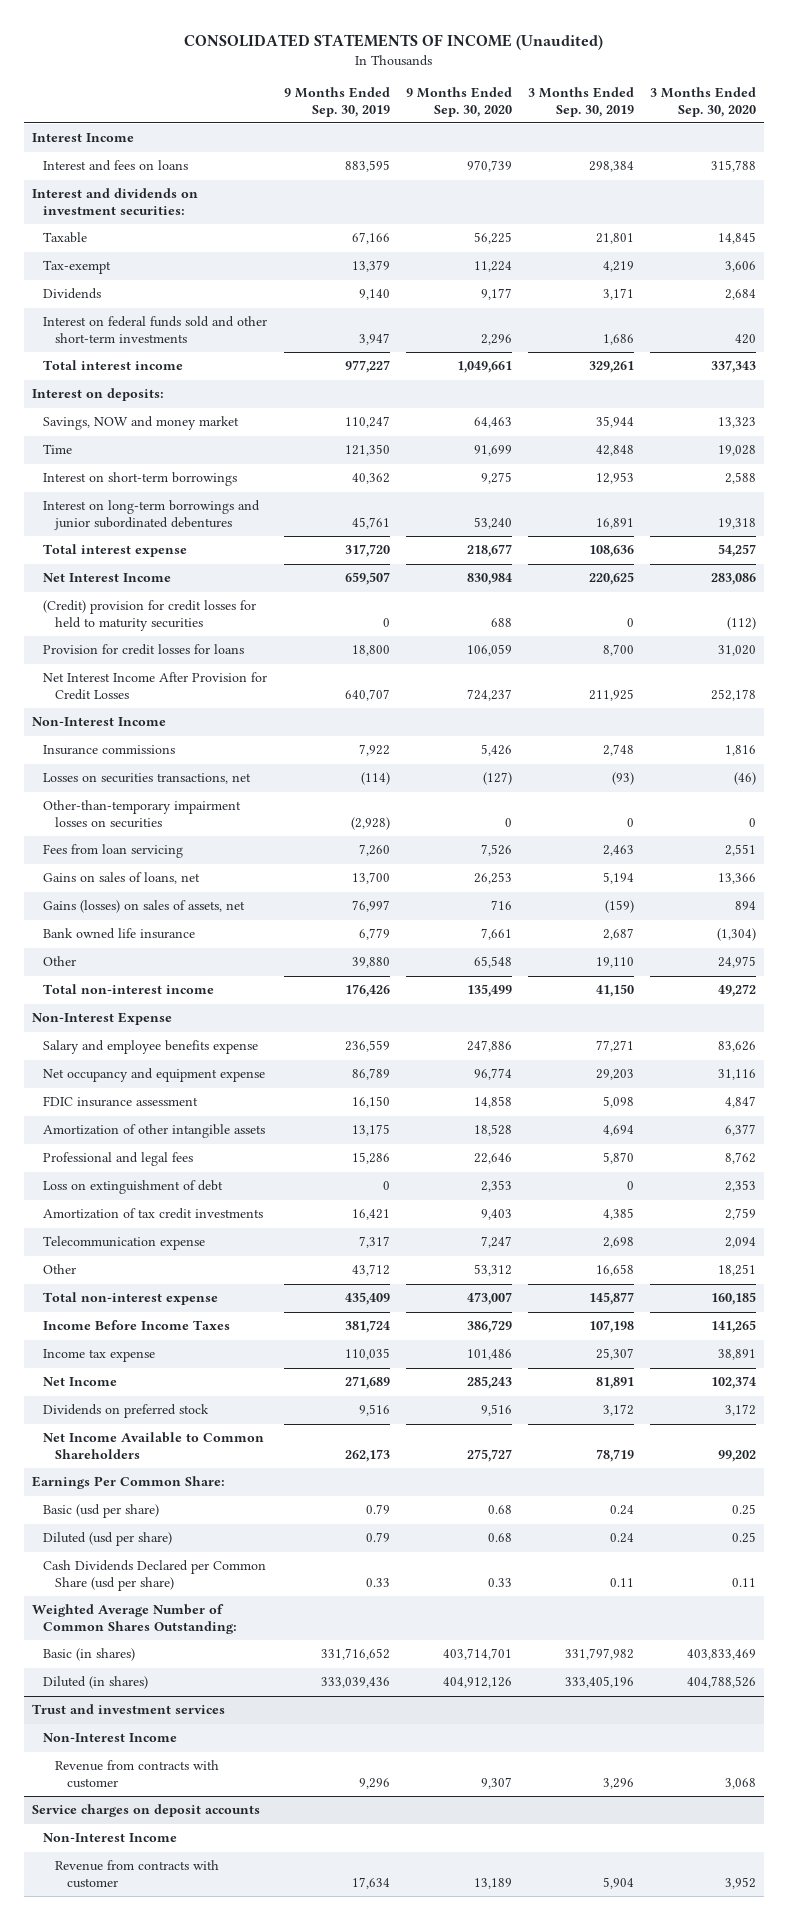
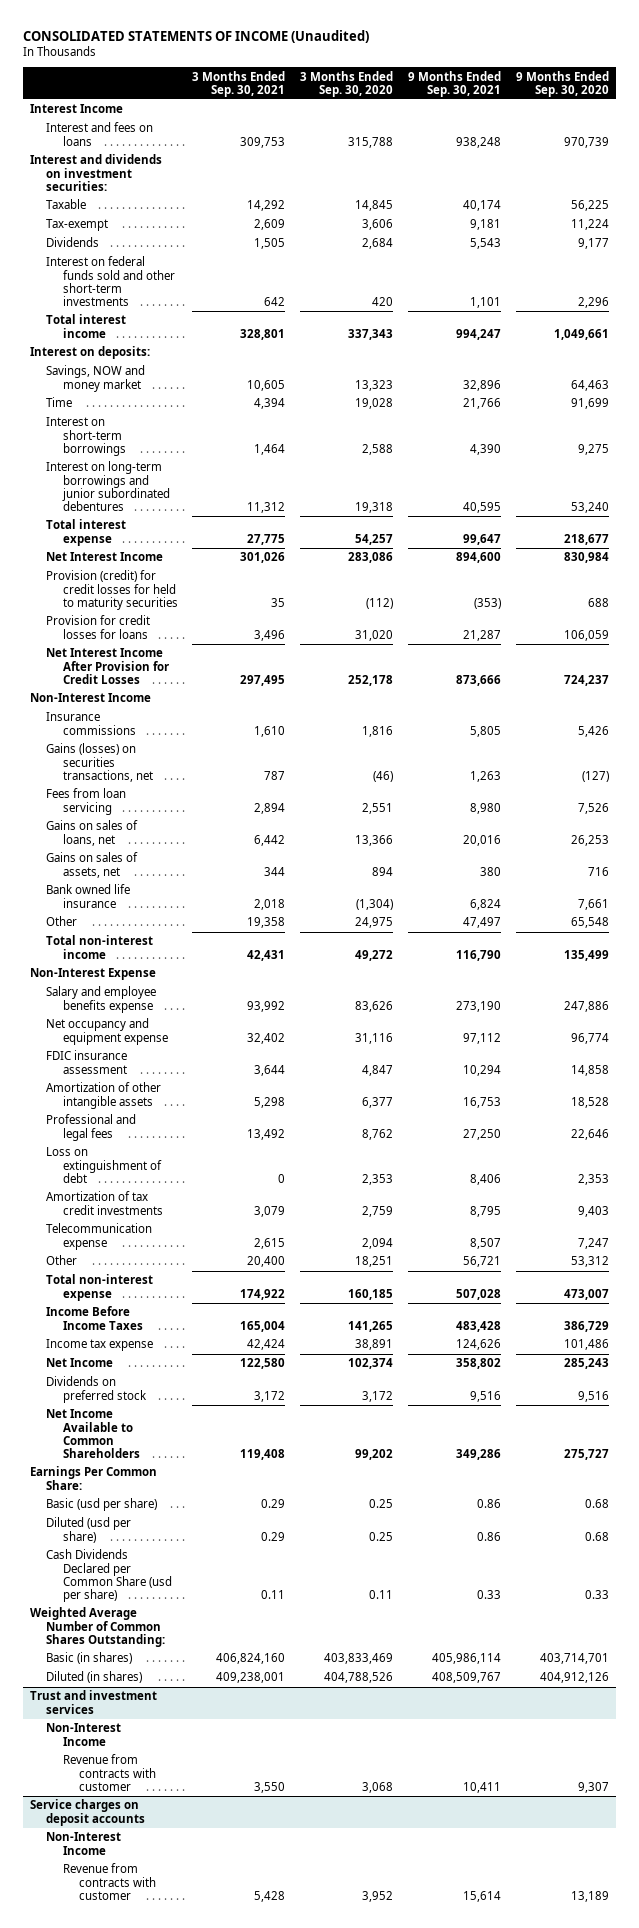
[283,86,390,117] 9 Months Ended Sep. 30, 2019 -> none
[527,86,634,117] 3 Months Ended Sep. 30, 2019 -> none
none -> [192,70,286,97] 3 Months Ended Sep. 30, 2021
none -> [407,70,501,97] 9 Months Ended Sep. 30, 2021
[43,600,257,632] (Credit) provision for credit losses for held to maturity securities -> [46,570,178,610] Provision (credit) for credit losses for held to maturity securities
[43,800,242,829] Other-than-temporary impairment losses on securities -> none
[43,773,252,785] Losses on securities transactions, net -> [46,743,153,782] Gains (losses) on securities transactions, net
[43,900,246,914] Gains (losses) on sales of assets, net -> [46,852,139,878] Gains on sales of assets, net

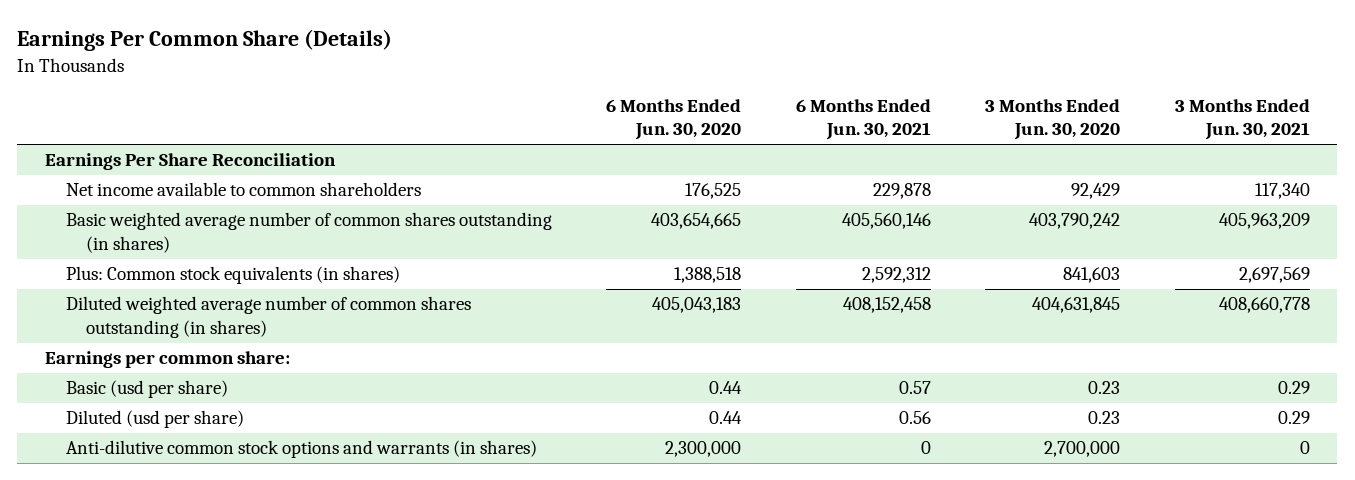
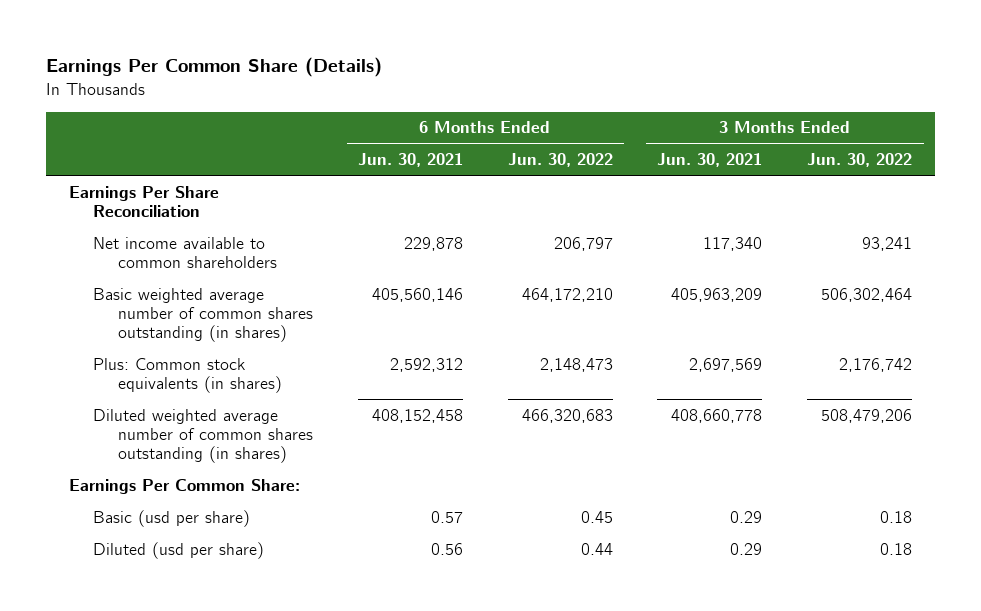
[606,98,742,141] 6 Months Ended Jun. 30, 2020 -> none
[985,98,1121,141] 3 Months Ended Jun. 30, 2020 -> none
none -> [507,153,613,168] Jun. 30, 2022
none -> [807,153,913,168] Jun. 30, 2022
[44,351,290,369] Earnings per common share: -> [68,478,300,494] Earnings Per Common Share:
[65,440,537,459] Anti-dilutive common stock options and warrants (in shares) -> none

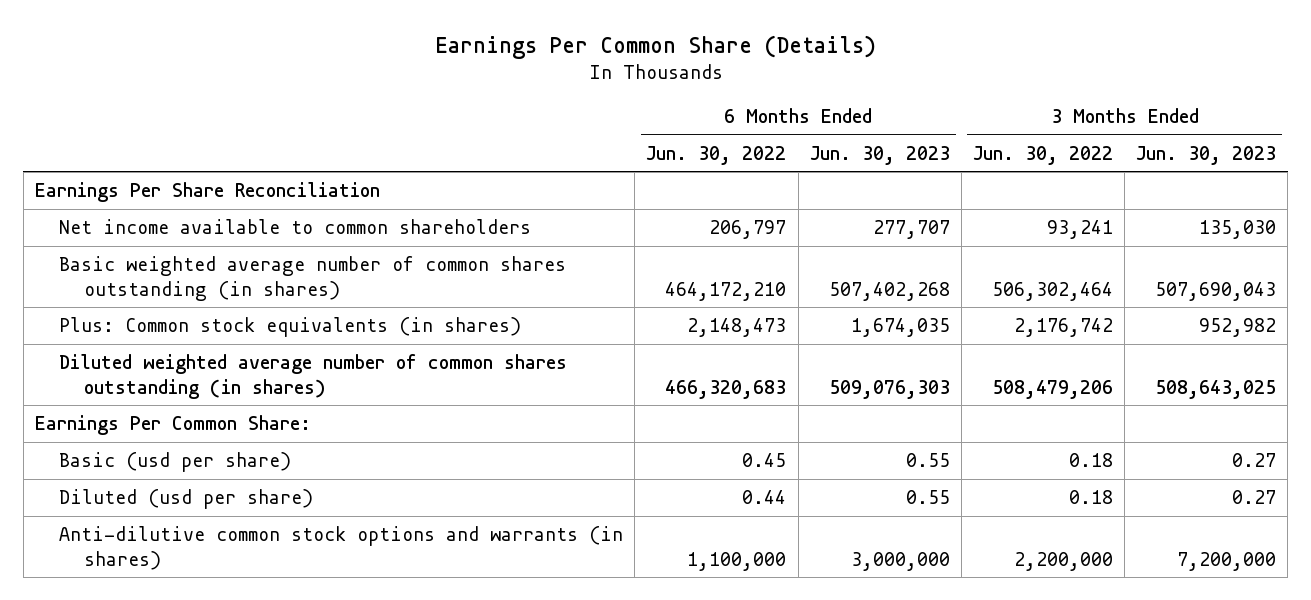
[357,153,463,168] Jun. 30, 2021 -> none
[657,153,763,168] Jun. 30, 2021 -> none
none -> [809,145,950,165] Jun. 30, 2023
none -> [1136,145,1277,165] Jun. 30, 2023
none -> [59,525,624,570] Anti-dilutive common stock options and warrants (in shares)

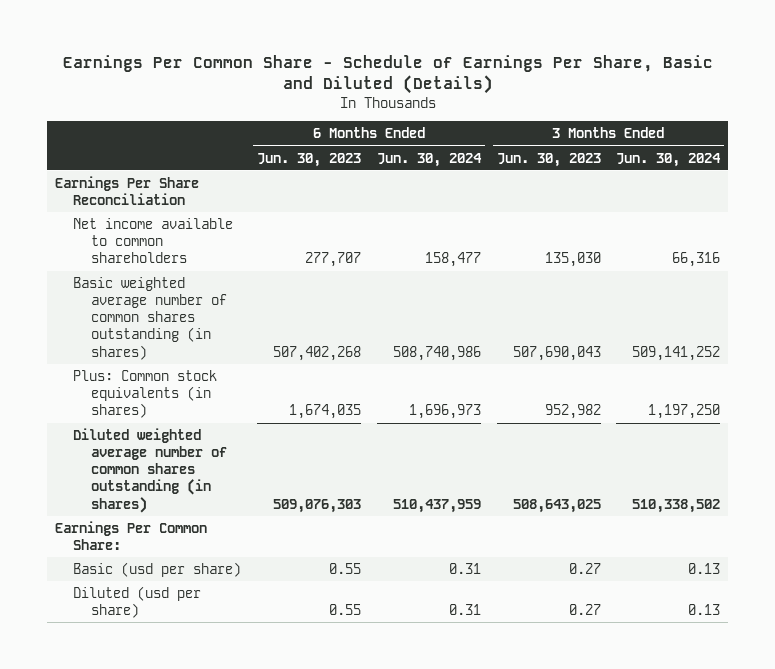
[434,35,876,60] Earnings Per Common Share (Details) -> [62,54,713,95] Earnings Per Common Share - Schedule of Earnings Per Share, Basic and Diluted (Details)
[646,145,787,165] Jun. 30, 2022 -> none
[972,145,1113,165] Jun. 30, 2022 -> none
none -> [376,152,482,167] Jun. 30, 2024
none -> [616,152,722,167] Jun. 30, 2024
[59,525,624,570] Anti-dilutive common stock options and warrants (in shares) -> none

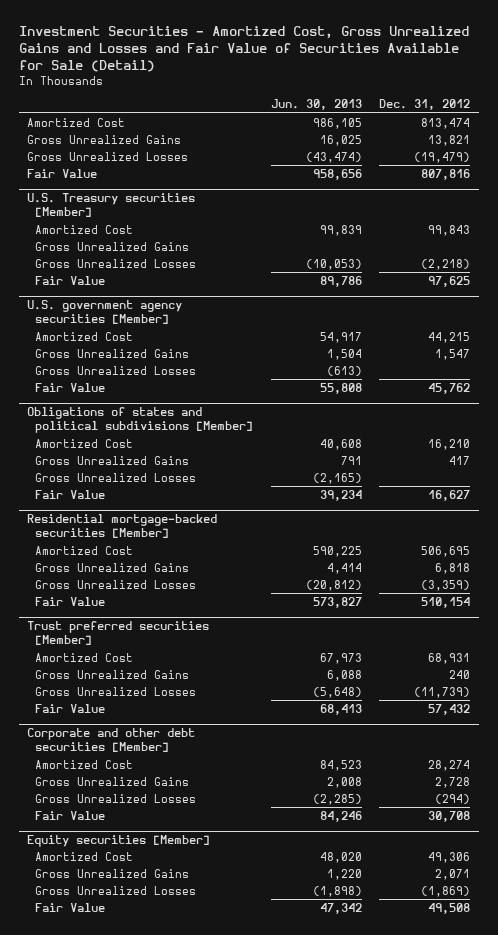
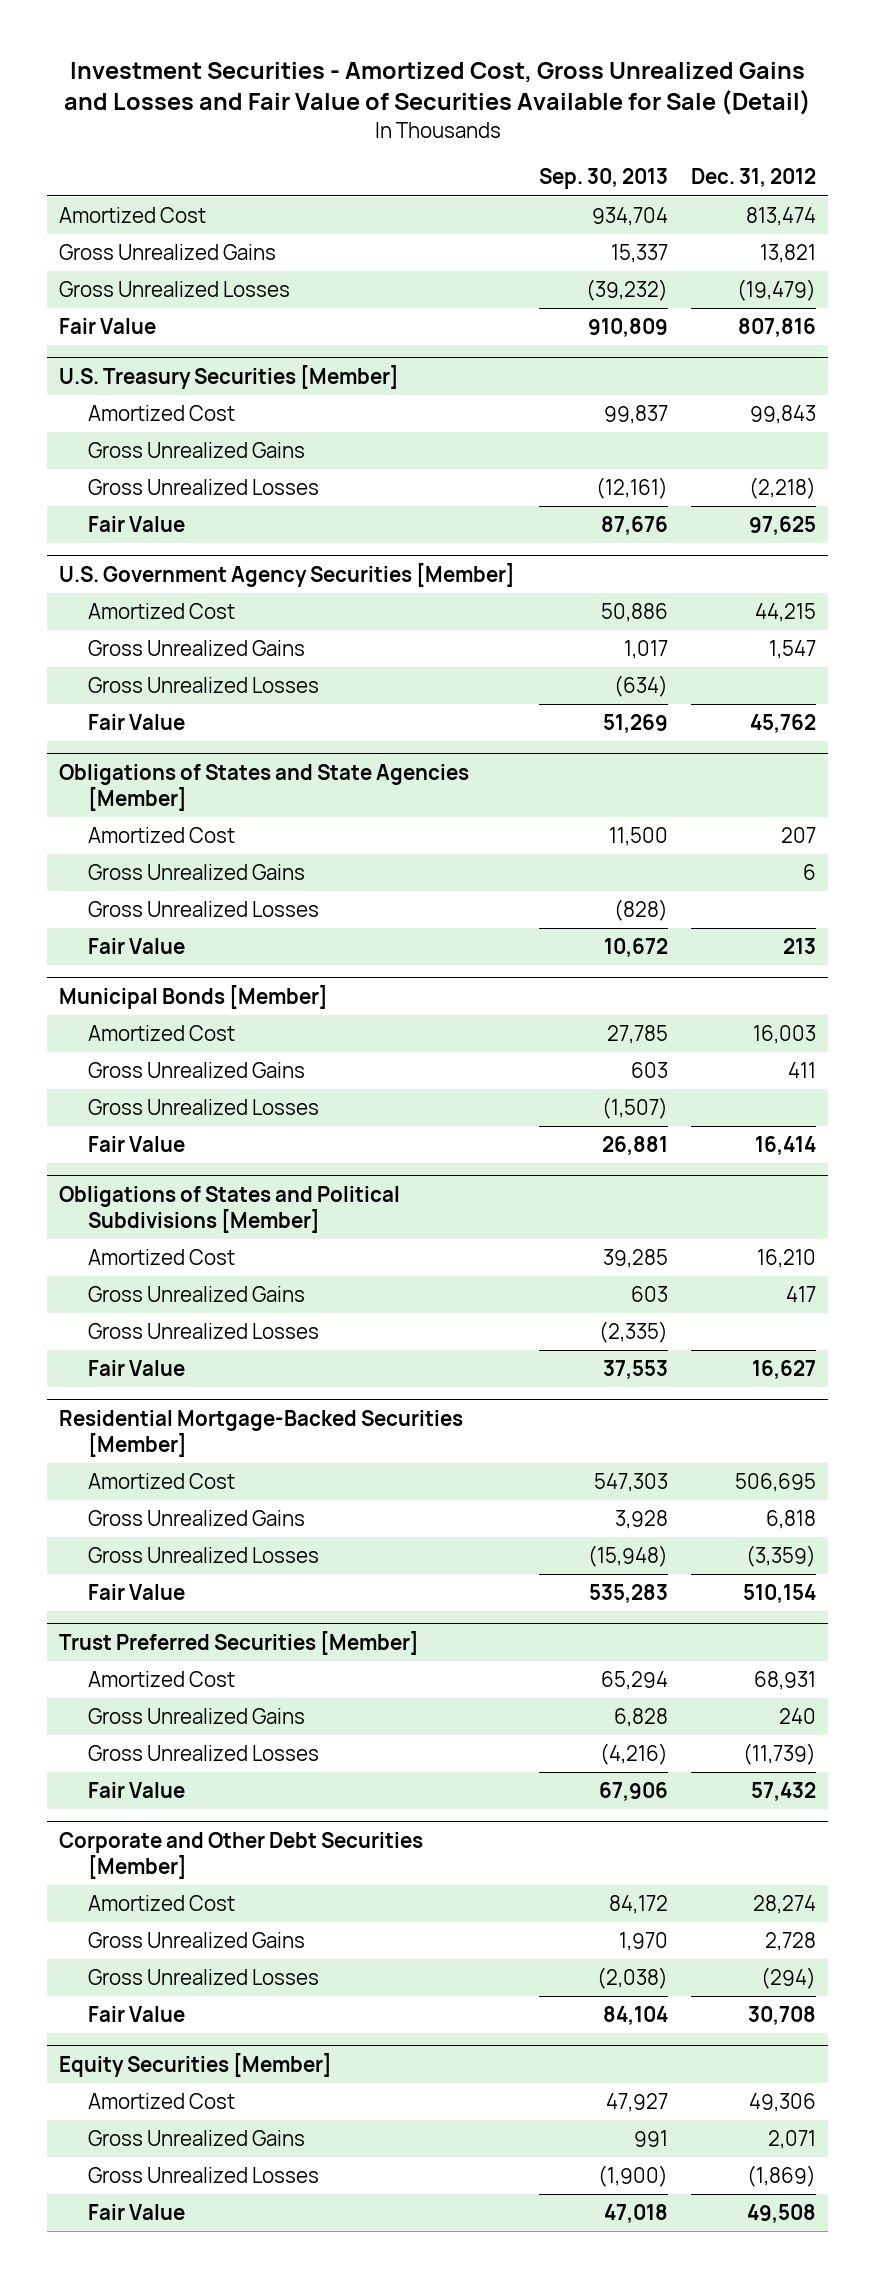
[270,99,362,111] Jun. 30, 2013 -> none
none -> [538,168,668,190] Sep. 30, 2013
[27,192,196,218] U.S. Treasury securities [Member] -> [59,364,400,389] U.S. Treasury Securities [Member]
[27,299,183,325] U.S. government agency securities [Member] -> [59,562,516,587] U.S. Government Agency Securities [Member]
none -> [59,763,470,811] Obligations of States and State Agencies [Member]
none -> [87,827,235,844] Amortized Cost
none -> [87,864,305,881] Gross Unrealized Gains
none -> [87,901,319,918] Gross Unrealized Losses
none -> [87,938,185,955] Fair Value
none -> [59,984,329,1009] Municipal Bonds [Member]
none -> [87,1025,235,1042] Amortized Cost
none -> [87,1062,305,1079] Gross Unrealized Gains
none -> [87,1099,319,1116] Gross Unrealized Losses
none -> [87,1136,185,1153] Fair Value
[27,406,254,434] Obligations of states and political subdivisions [Member] -> [59,1185,401,1233] Obligations of States and Political Subdivisions [Member]
[27,513,218,539] Residential mortgage-backed securities [Member] -> [59,1409,464,1457] Residential Mortgage-Backed Securities [Member]
[27,620,210,646] Trust preferred securities [Member] -> [59,1630,420,1655] Trust Preferred Securities [Member]
[27,727,196,753] Corporate and other debt securities [Member] -> [59,1831,424,1879] Corporate and Other Debt Securities [Member]
[27,834,211,847] Equity securities [Member] -> [59,2052,333,2077] Equity Securities [Member]

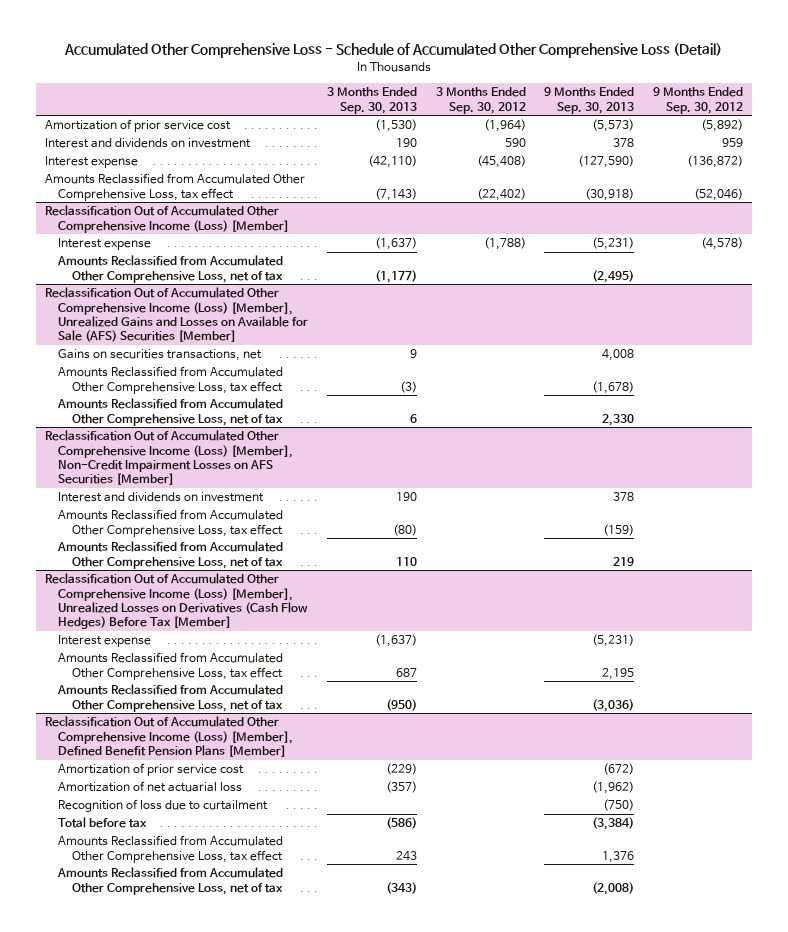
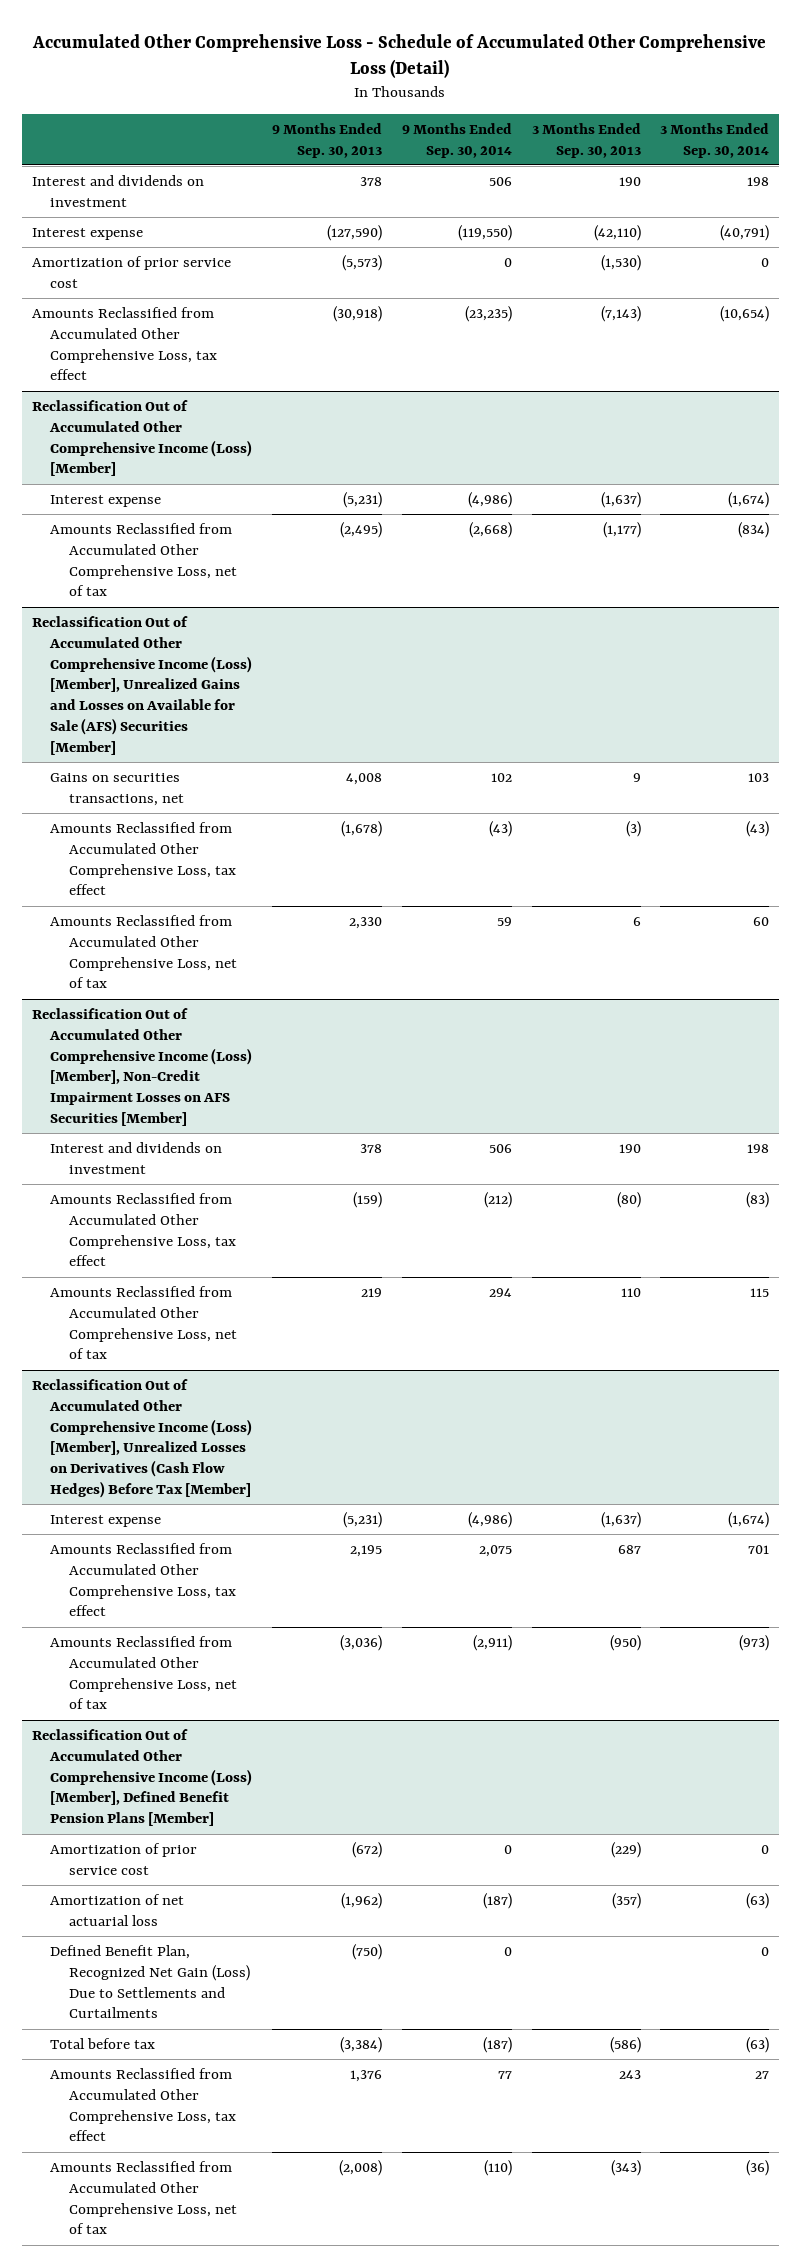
[435,87,526,114] 3 Months Ended Sep. 30, 2012 -> none
[653,87,744,114] 9 Months Ended Sep. 30, 2012 -> none
none -> [401,122,512,158] 9 Months Ended Sep. 30, 2014
none -> [660,122,770,158] 3 Months Ended Sep. 30, 2014
[44,119,231,133] Amortization of prior service cost -> [31,255,231,288] Amortization of prior service cost
[58,799,269,813] Recognition of loss due to curtailment -> none
none -> [50,1944,250,2019] Defined Benefit Plan, Recognized Net Gain (Loss) Due to Settlements and Curtailments

